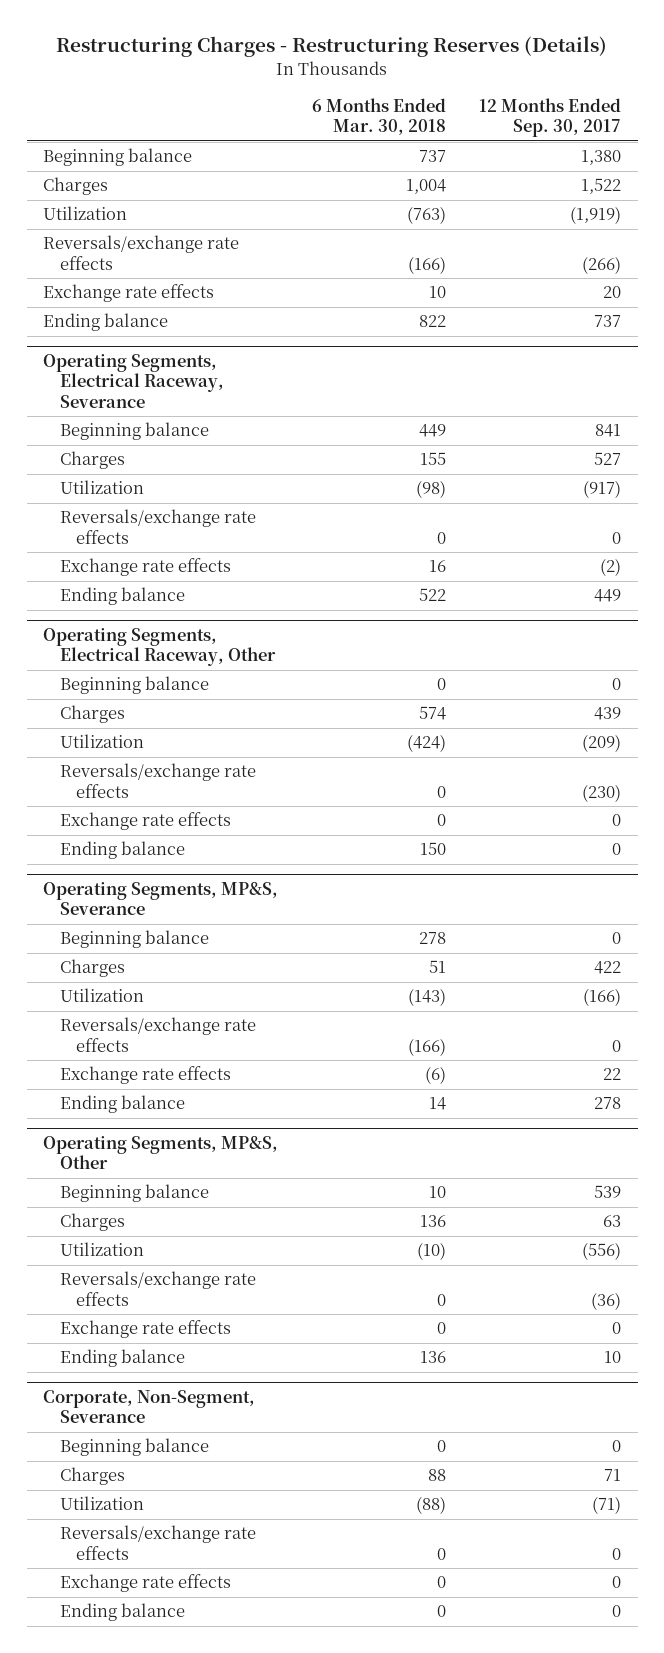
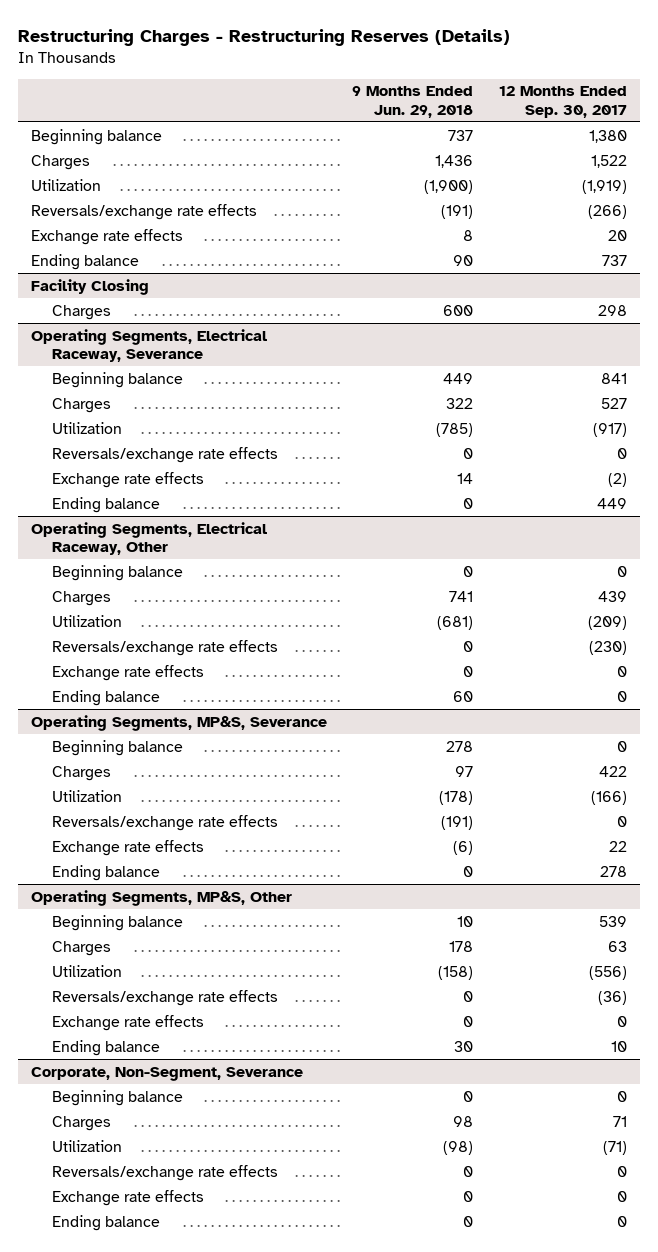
[311,97,446,136] 6 Months Ended Mar. 30, 2018 -> none
none -> [352,86,474,118] 9 Months Ended Jun. 29, 2018
none -> [30,278,149,295] Facility Closing
none -> [51,304,111,320] Charges

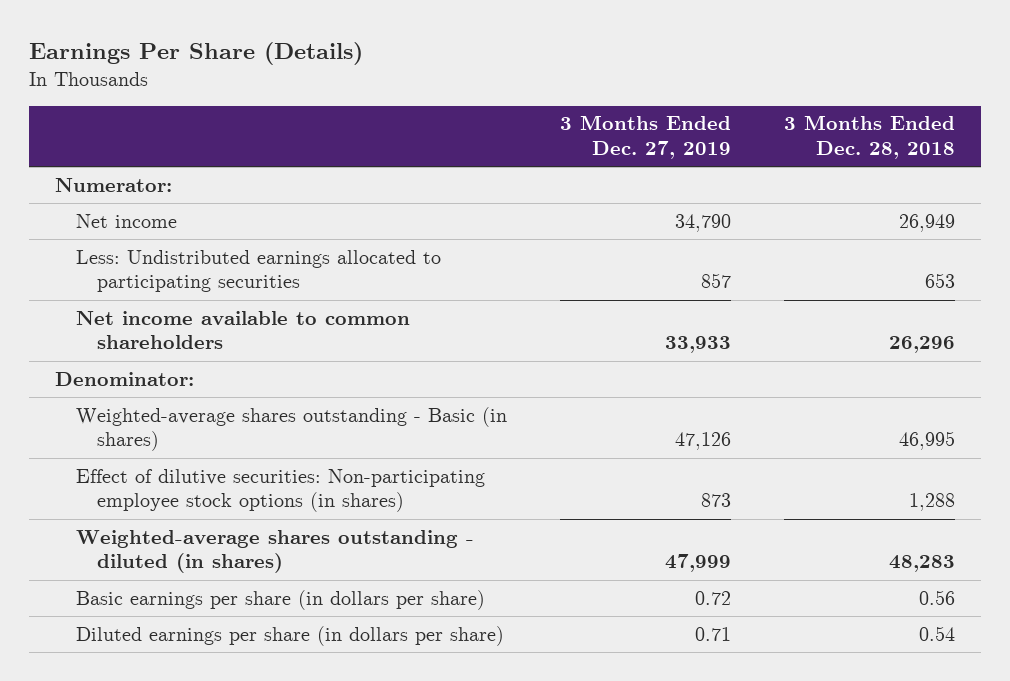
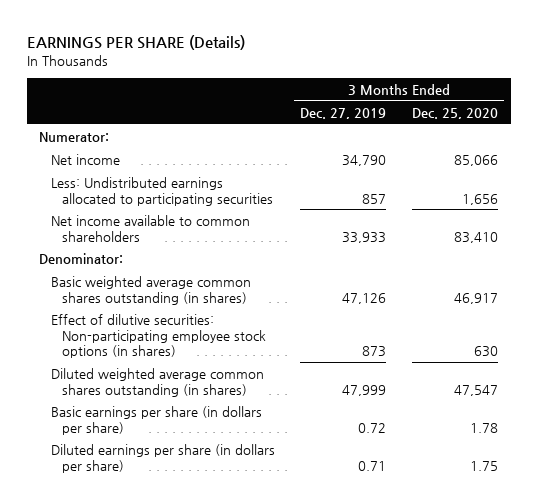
[28,42,363,66] Earnings Per Share (Details) -> [26,35,245,51] EARNINGS PER SHARE (Details)
[783,115,955,159] 3 Months Ended Dec. 28, 2018 -> none
none -> [411,107,498,119] Dec. 25, 2020
[76,406,508,452] Weighted-average shares outstanding - Basic (in shares) -> [50,275,251,305] Basic weighted average common shares outstanding (in shares)
[76,529,475,574] Weighted-average shares outstanding - diluted (in shares) -> [50,367,264,397] Diluted weighted average common shares outstanding (in shares)

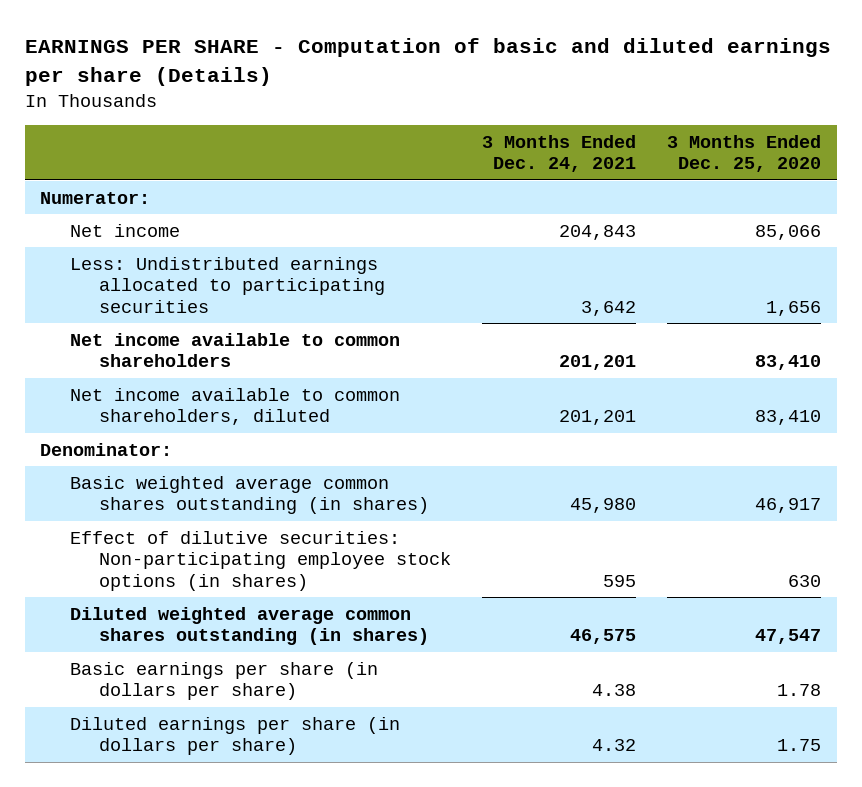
[26,35,245,51] EARNINGS PER SHARE (Details) -> [24,38,831,86] EARNINGS PER SHARE - Computation of basic and diluted earnings per share (Details)
[300,107,387,119] Dec. 27, 2019 -> none
none -> [482,134,637,173] 3 Months Ended Dec. 24, 2021
none -> [69,387,400,426] Net income available to common shareholders, diluted

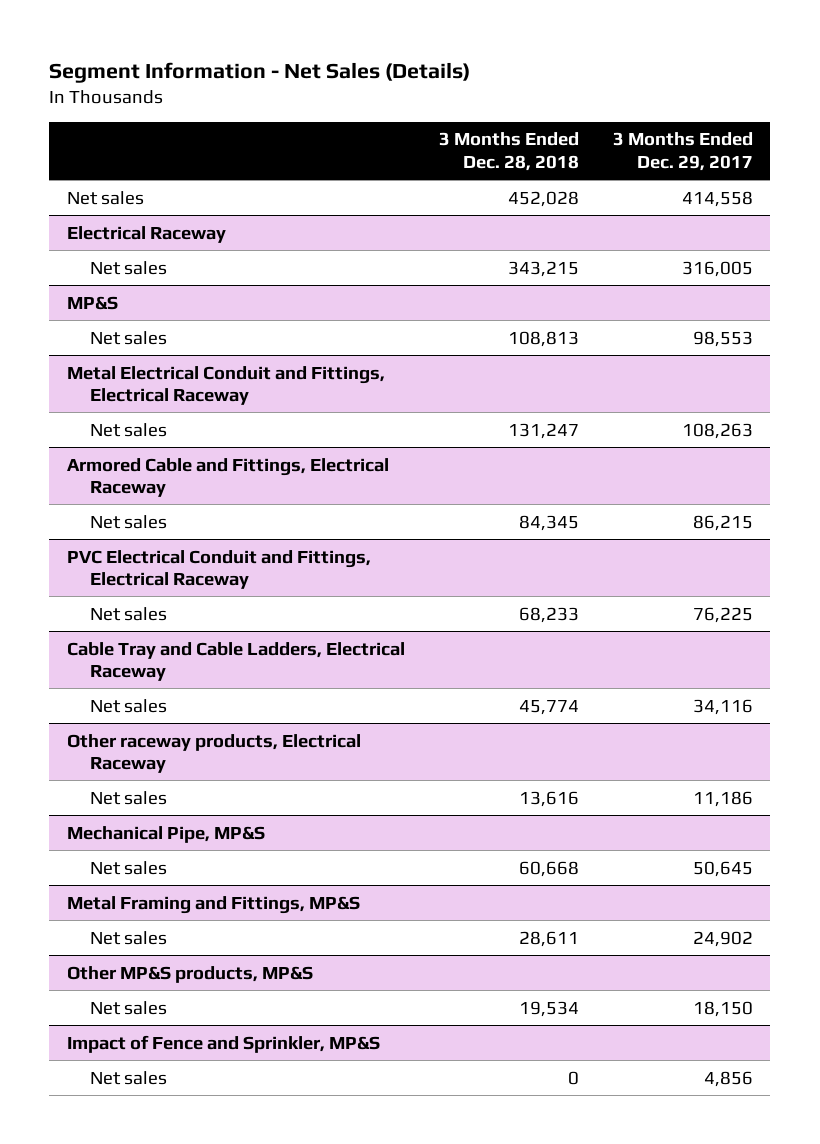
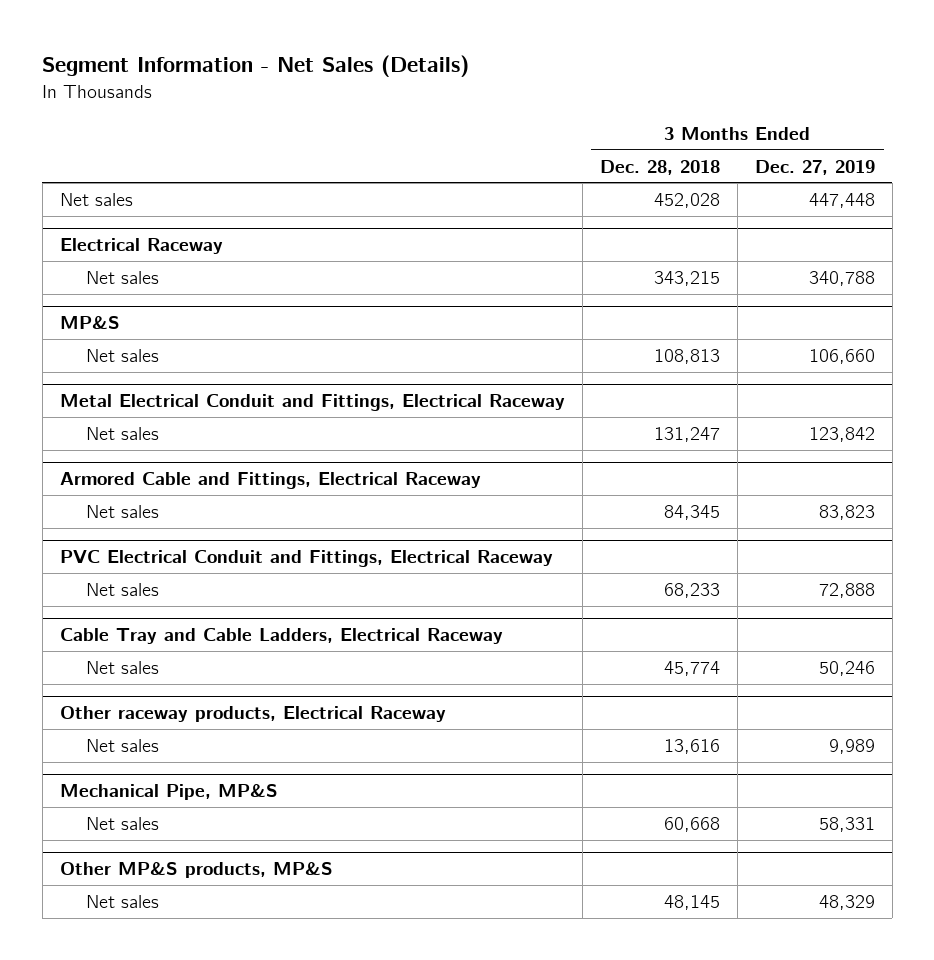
[613,132,754,171] 3 Months Ended Dec. 29, 2017 -> none
none -> [754,159,875,175] Dec. 27, 2019
[66,895,360,914] Metal Framing and Fittings, MP&S -> none
[89,930,167,945] Net sales -> none
[66,1034,380,1053] Impact of Fence and Sprinkler, MP&S -> none
[89,1070,167,1085] Net sales -> none
[518,1000,579,1017] 19,534 -> [663,894,720,910] 48,145

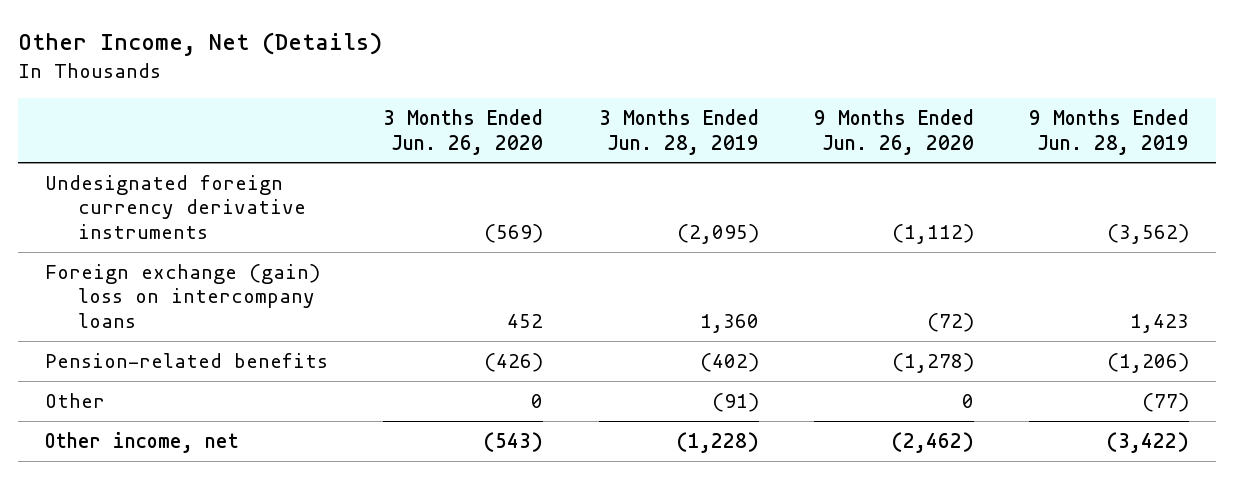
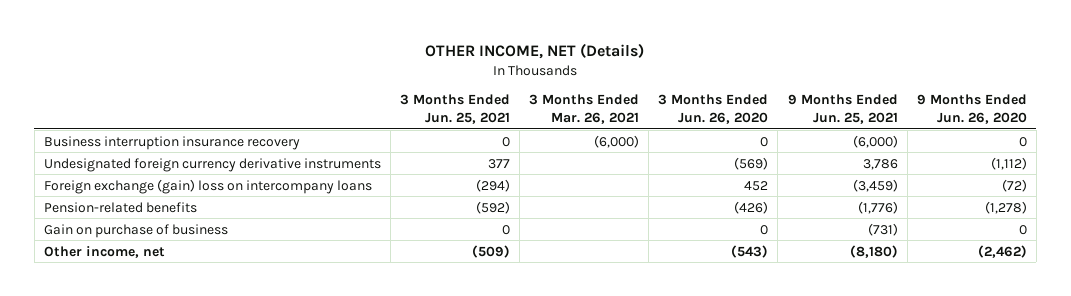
[17,31,382,56] Other Income, Net (Details) -> [425,42,645,59] OTHER INCOME, NET (Details)
[598,109,759,155] 3 Months Ended Jun. 28, 2019 -> none
[1028,109,1189,155] 9 Months Ended Jun. 28, 2019 -> none
none -> [400,94,511,124] 3 Months Ended Jun. 25, 2021
none -> [529,94,640,124] 3 Months Ended Mar. 26, 2021
none -> [787,94,898,124] 9 Months Ended Jun. 25, 2021
none -> [43,135,300,150] Business interruption insurance recovery
[45,392,106,408] Other -> none
none -> [43,223,228,238] Gain on purchase of business

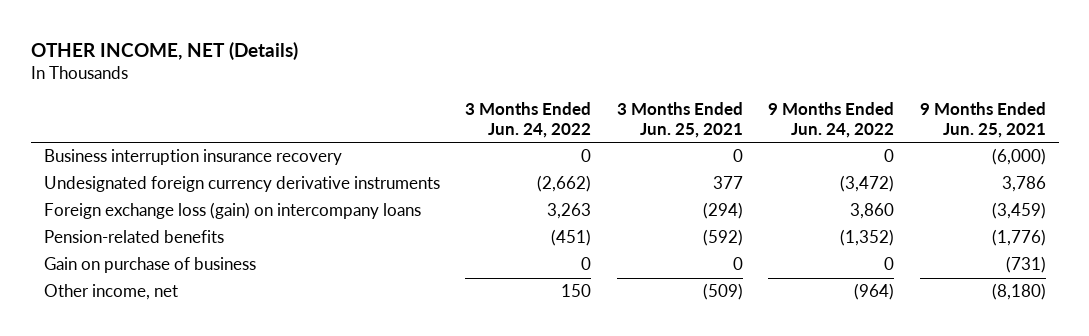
[529,94,640,124] 3 Months Ended Mar. 26, 2021 -> none
[658,94,769,124] 3 Months Ended Jun. 26, 2020 -> none
[916,94,1027,124] 9 Months Ended Jun. 26, 2020 -> none
none -> [465,101,592,139] 3 Months Ended Jun. 24, 2022
none -> [768,101,895,139] 9 Months Ended Jun. 24, 2022
[43,178,372,194] Foreign exchange (gain) loss on intercompany loans -> [43,202,421,220] Foreign exchange loss (gain) on intercompany loans

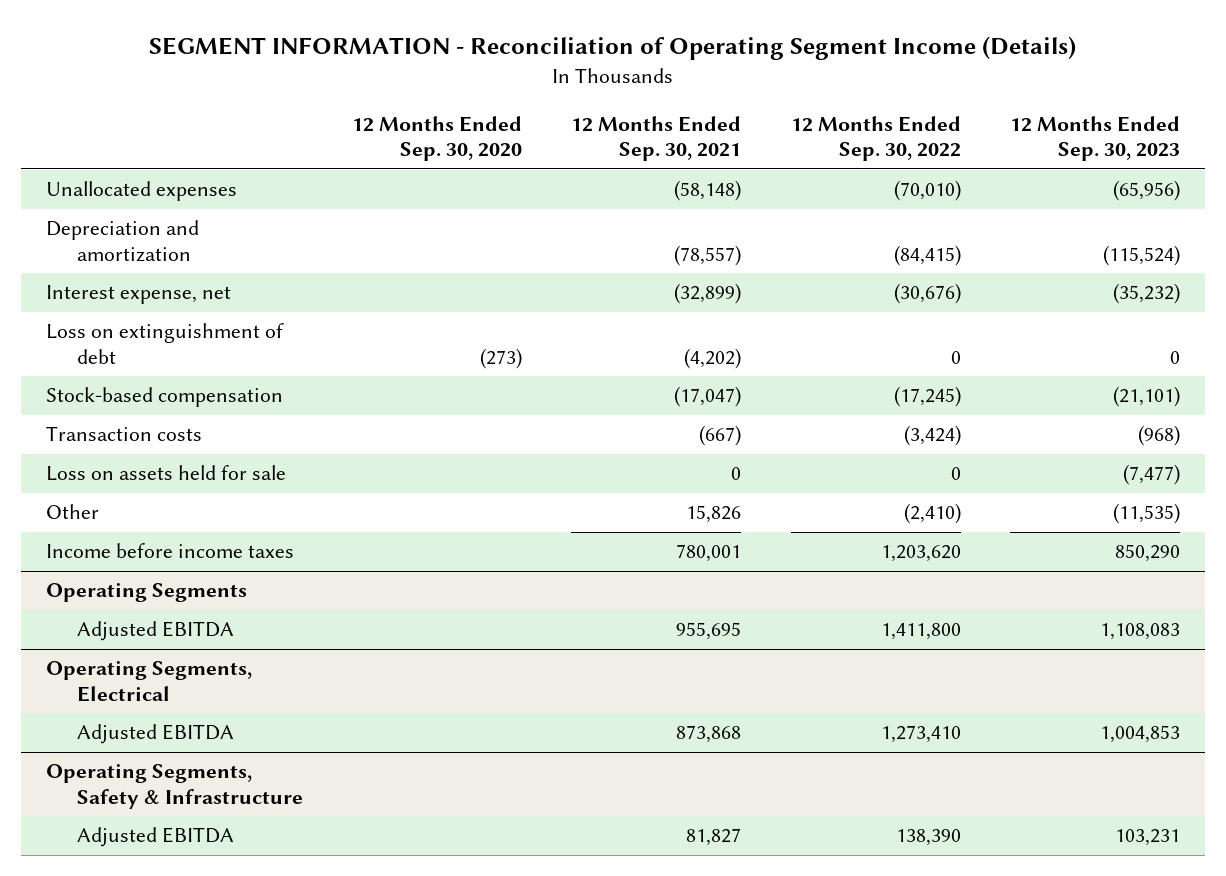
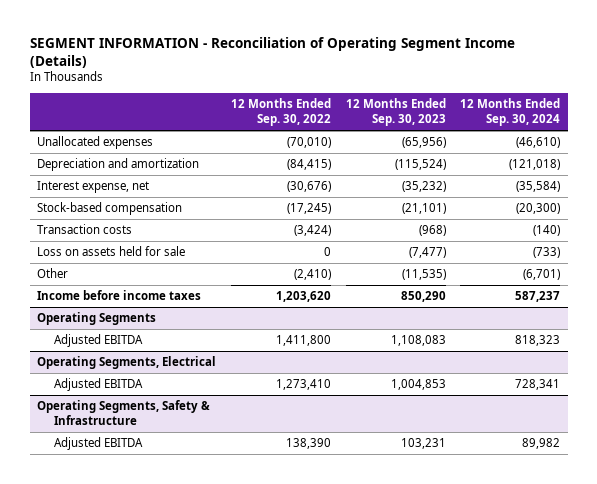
[351,116,522,162] 12 Months Ended Sep. 30, 2020 -> none
[571,116,742,162] 12 Months Ended Sep. 30, 2021 -> none
none -> [460,98,561,127] 12 Months Ended Sep. 30, 2024
[45,323,284,364] Loss on extinguishment of debt -> none

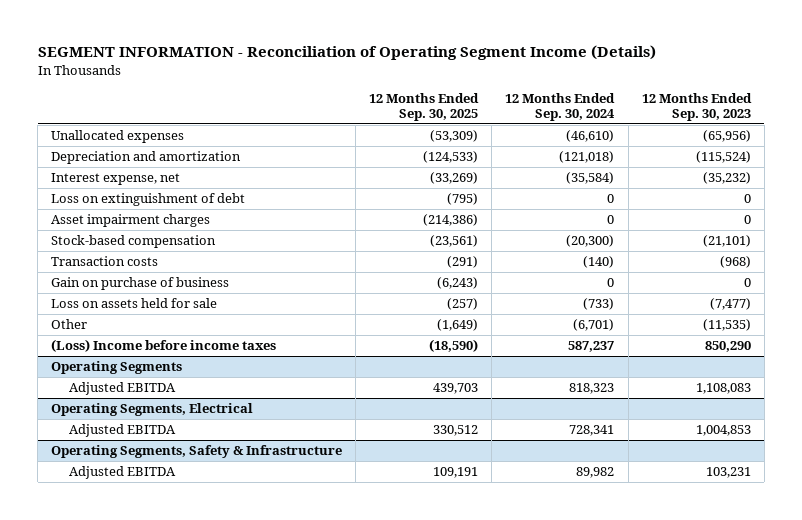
[230,98,331,127] 12 Months Ended Sep. 30, 2022 -> none
none -> [369,92,480,122] 12 Months Ended Sep. 30, 2025
none -> [51,192,246,206] Loss on extinguishment of debt
none -> [51,213,211,227] Asset impairment charges
none -> [51,276,230,290] Gain on purchase of business
[37,290,202,301] Income before income taxes -> [51,338,277,352] (Loss) Income before income taxes

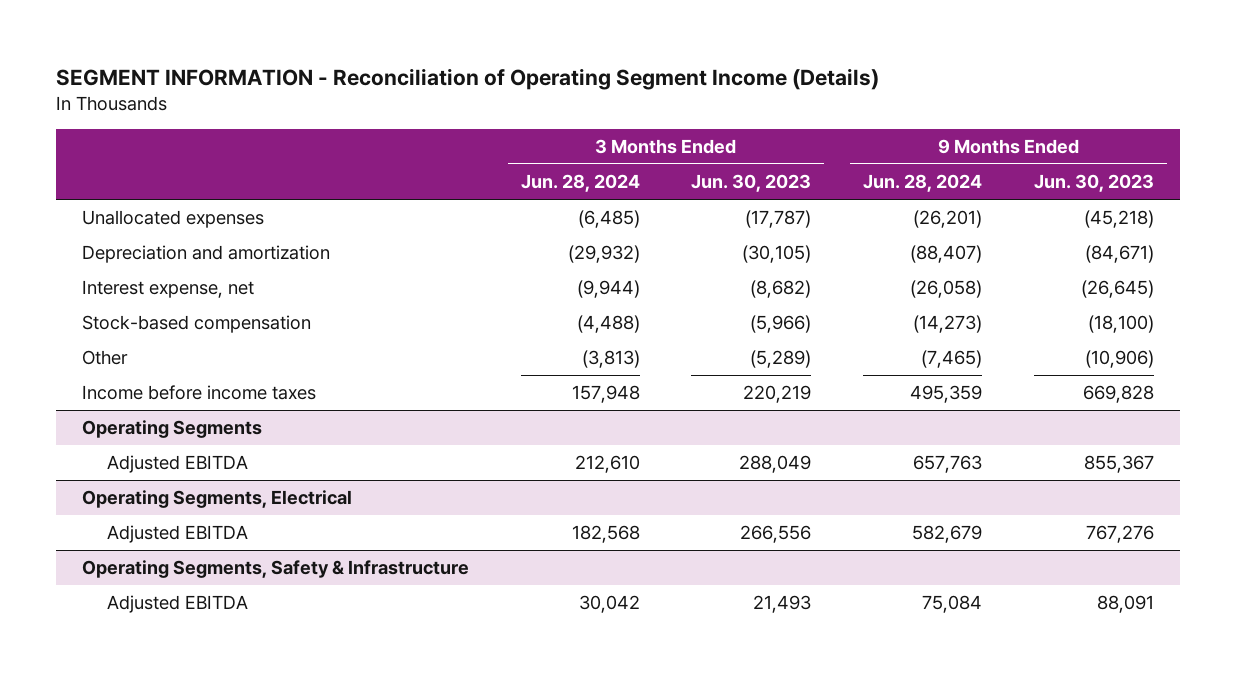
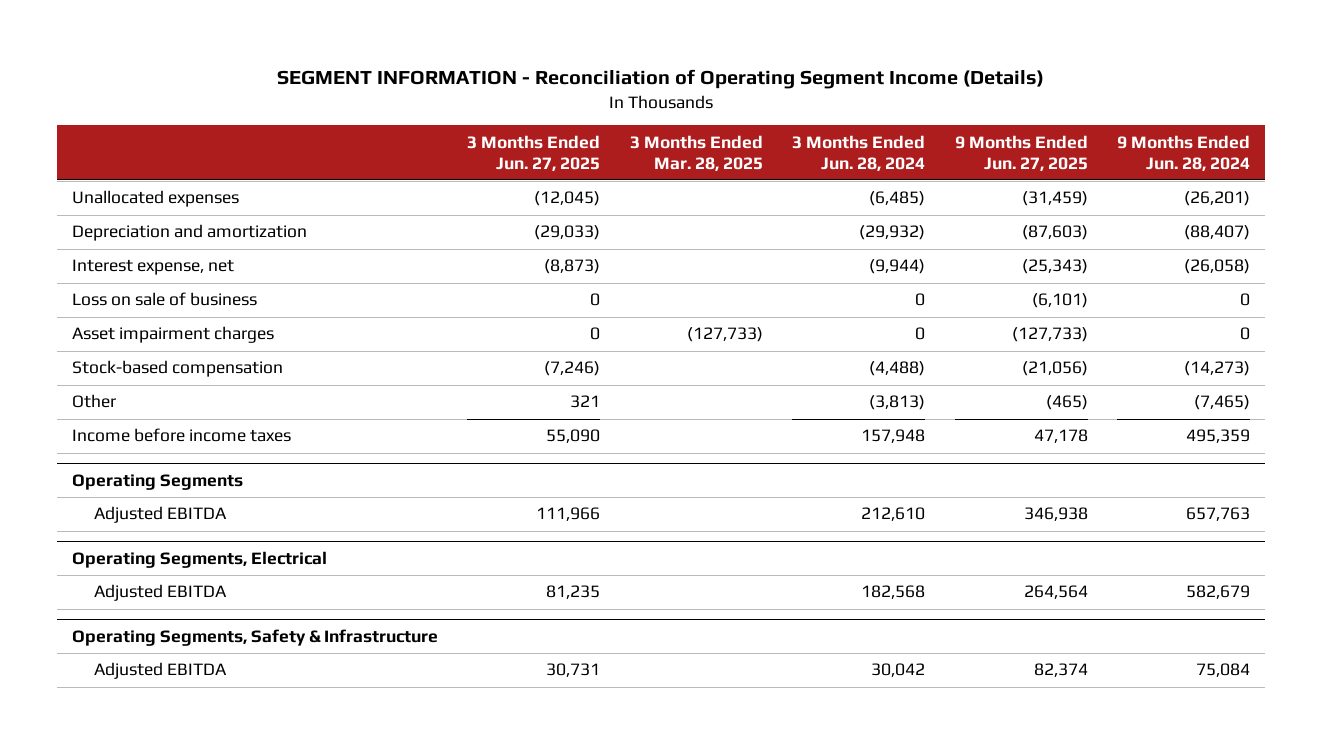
[691,174,812,193] Jun. 30, 2023 -> none
[1034,174,1155,193] Jun. 30, 2023 -> none
none -> [467,134,601,171] 3 Months Ended Jun. 27, 2025
none -> [629,134,763,171] 3 Months Ended Mar. 28, 2025
none -> [954,134,1088,171] 9 Months Ended Jun. 27, 2025
none -> [71,292,257,307] Loss on sale of business
none -> [71,326,274,344] Asset impairment charges

